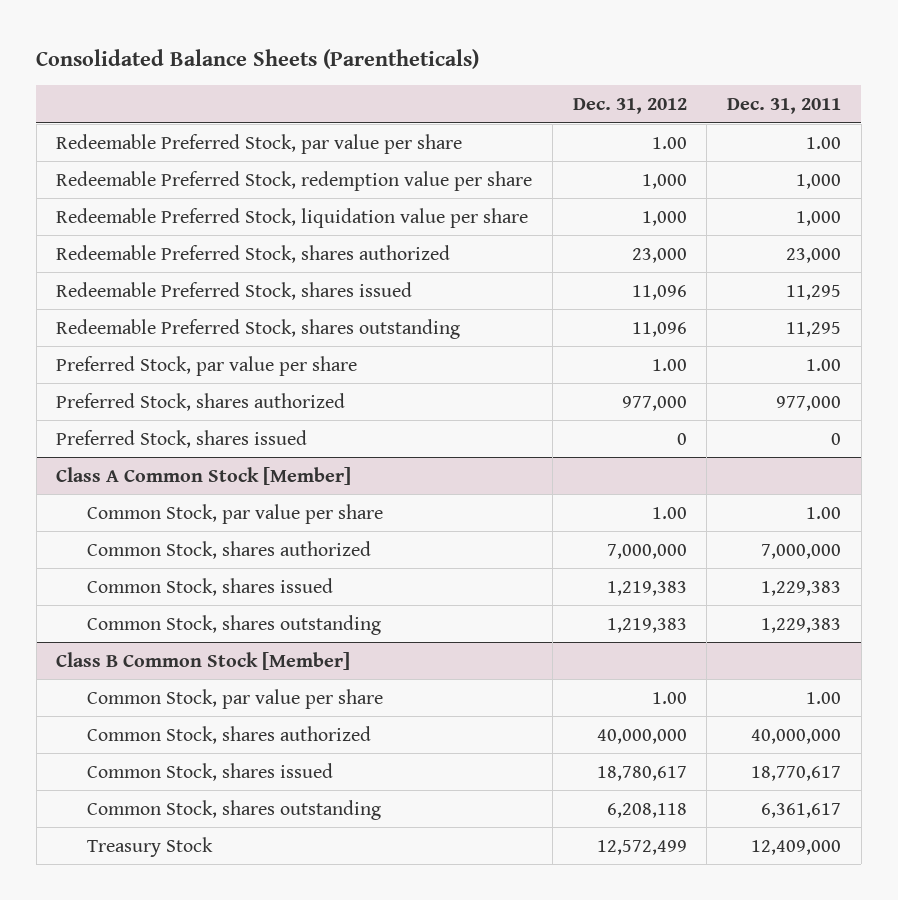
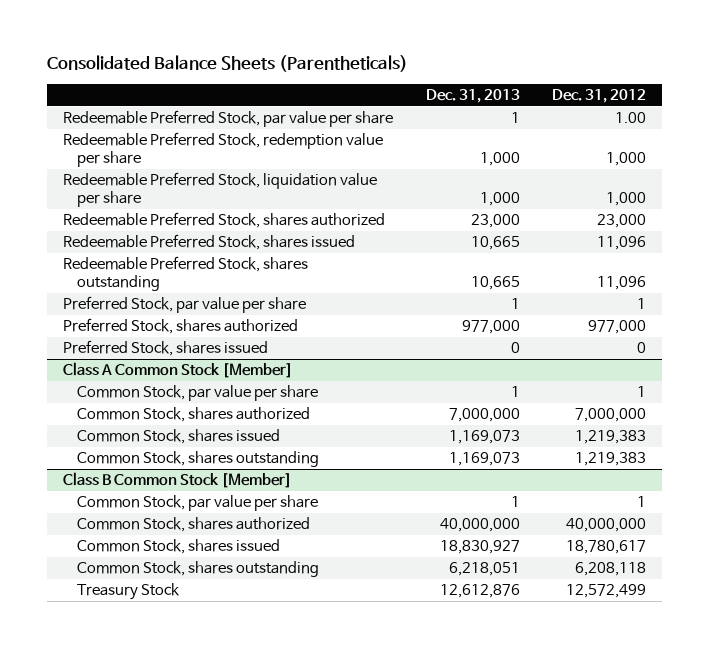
[727,98,842,115] Dec. 31, 2011 -> none
none -> [425,89,520,104] Dec. 31, 2013
[651,358,687,371] 1.00 -> [637,298,647,310] 1
[651,506,687,519] 1.00 -> [637,386,647,398] 1
[651,691,687,704] 1.00 -> [637,496,647,508] 1

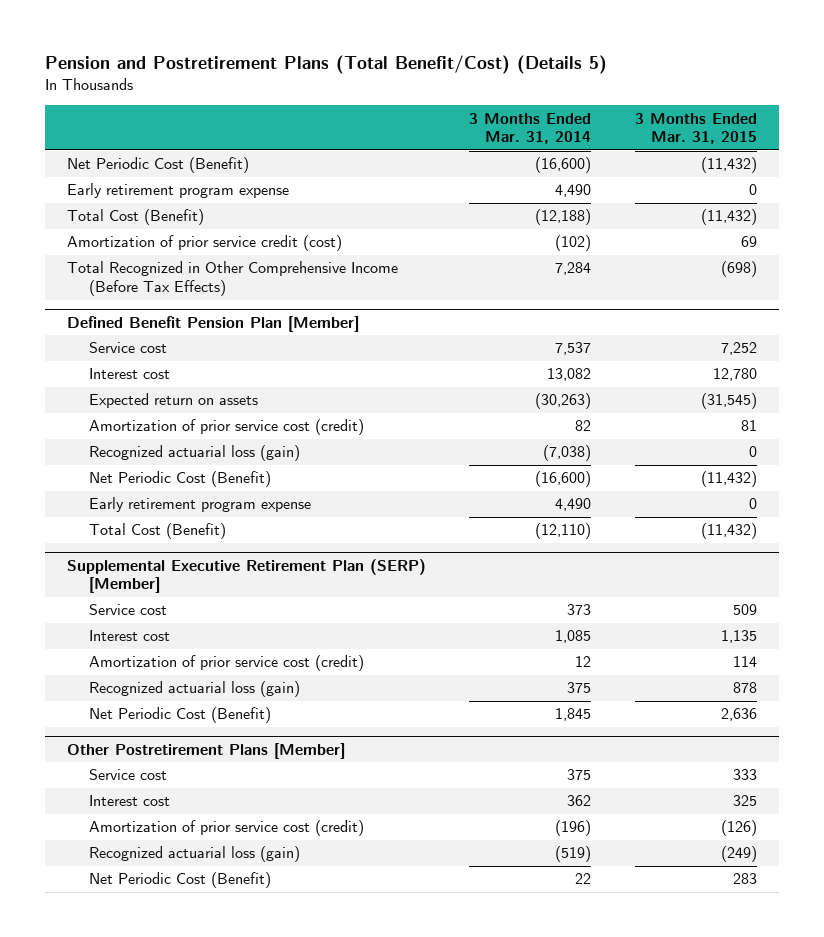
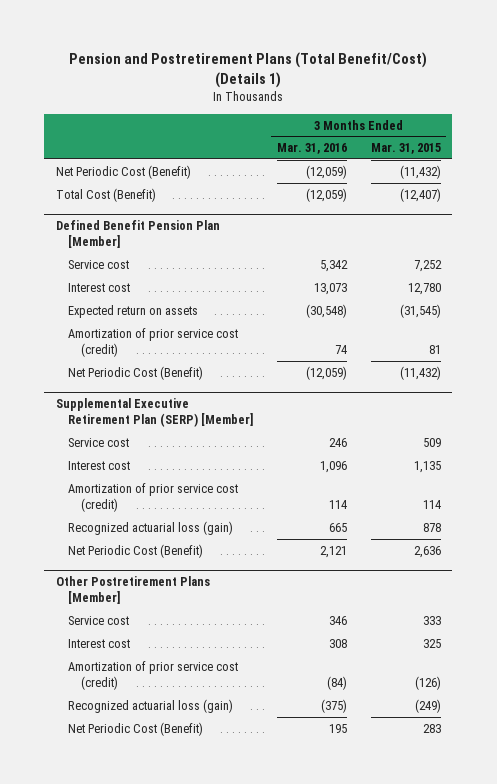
[44,54,607,74] Pension and Postretirement Plans (Total Benefit/Cost) (Details 5) -> [69,52,428,88] Pension and Postretirement Plans (Total Benefit/Cost) (Details 1)
[469,112,592,145] 3 Months Ended Mar. 31, 2014 -> none
none -> [277,143,348,155] Mar. 31, 2016
[66,183,289,199] Early retirement program expense -> none
[66,235,342,252] Amortization of prior service credit (cost) -> none
[66,261,398,297] Total Recognized in Other Comprehensive Income (Before Tax Effects) -> none
[701,209,758,226] (11,432) -> [399,187,441,202] (12,407)
[88,445,300,462] Recognized actuarial loss (gain) -> none
[88,497,311,513] Early retirement program expense -> none
[88,523,226,540] Total Cost (Benefit) -> none

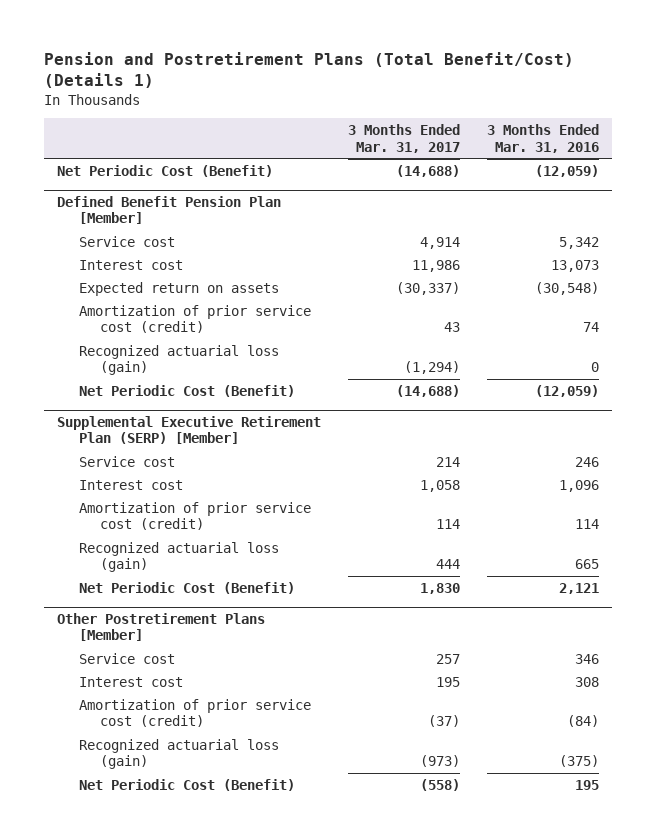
[370,143,441,155] Mar. 31, 2015 -> none
none -> [348,124,461,153] 3 Months Ended Mar. 31, 2017
[56,187,157,202] Total Cost (Benefit) -> none
none -> [78,344,279,376] Recognized actuarial loss (gain)

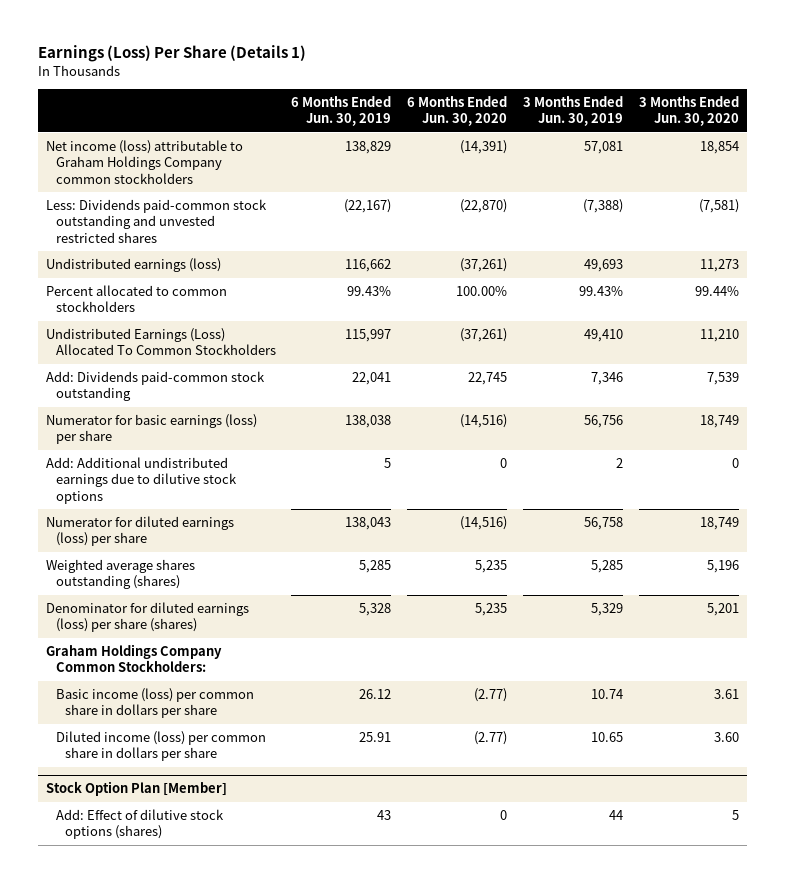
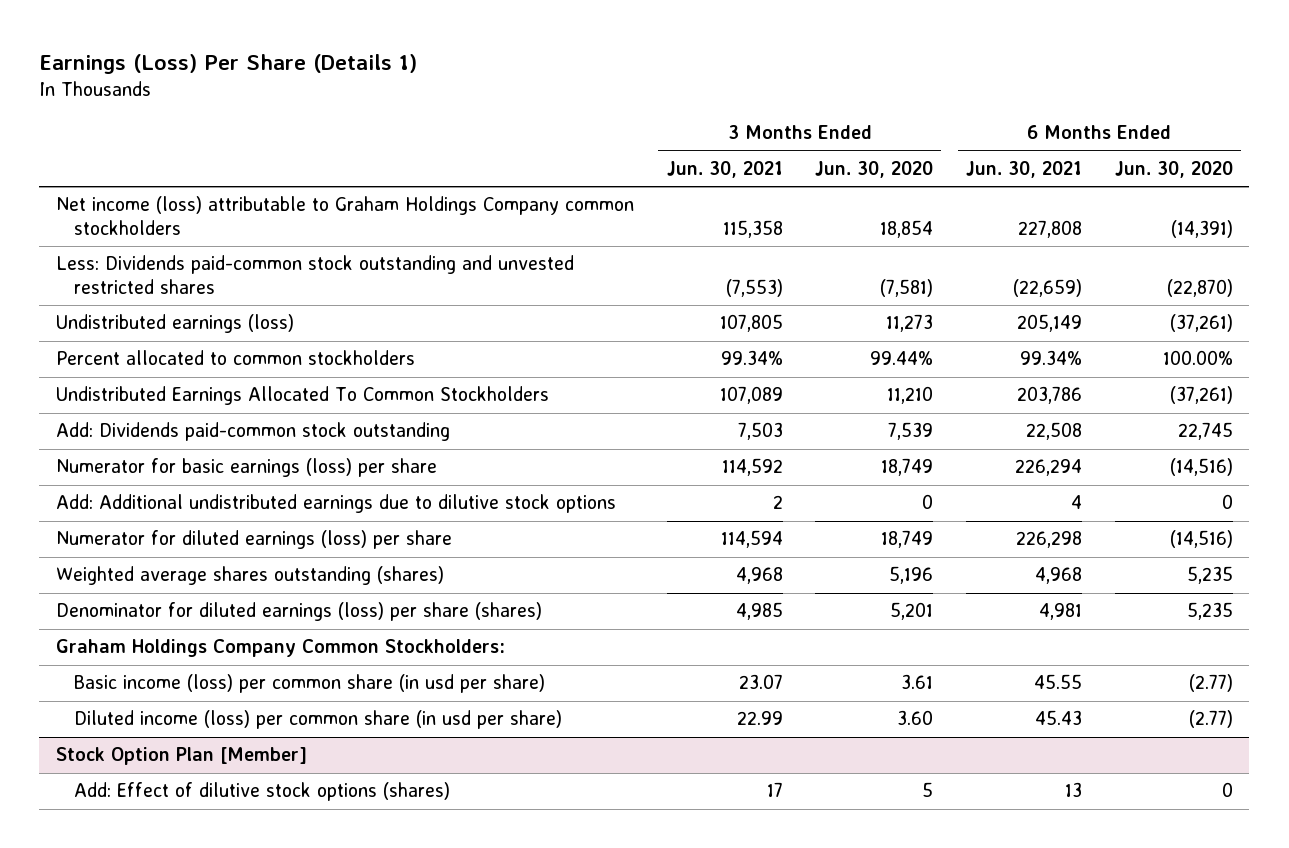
[291,95,392,127] 6 Months Ended Jun. 30, 2019 -> none
[523,95,624,127] 3 Months Ended Jun. 30, 2019 -> none
none -> [666,160,783,178] Jun. 30, 2021
none -> [966,160,1083,178] Jun. 30, 2021
[45,328,276,356] Undistributed Earnings (Loss) Allocated To Common Stockholders -> [55,386,549,406] Undistributed Earnings Allocated To Common Stockholders
[55,688,254,719] Basic income (loss) per common share in dollars per share -> [73,674,545,694] Basic income (loss) per common share (in usd per share)
[55,731,266,762] Diluted income (loss) per common share in dollars per share -> [73,710,562,730] Diluted income (loss) per common share (in usd per share)

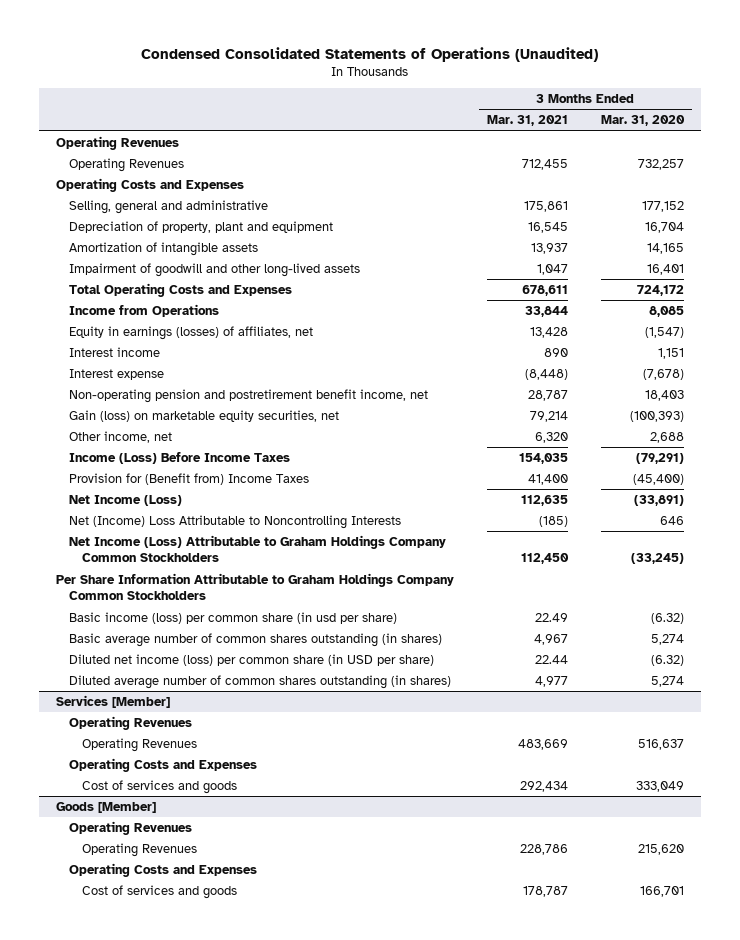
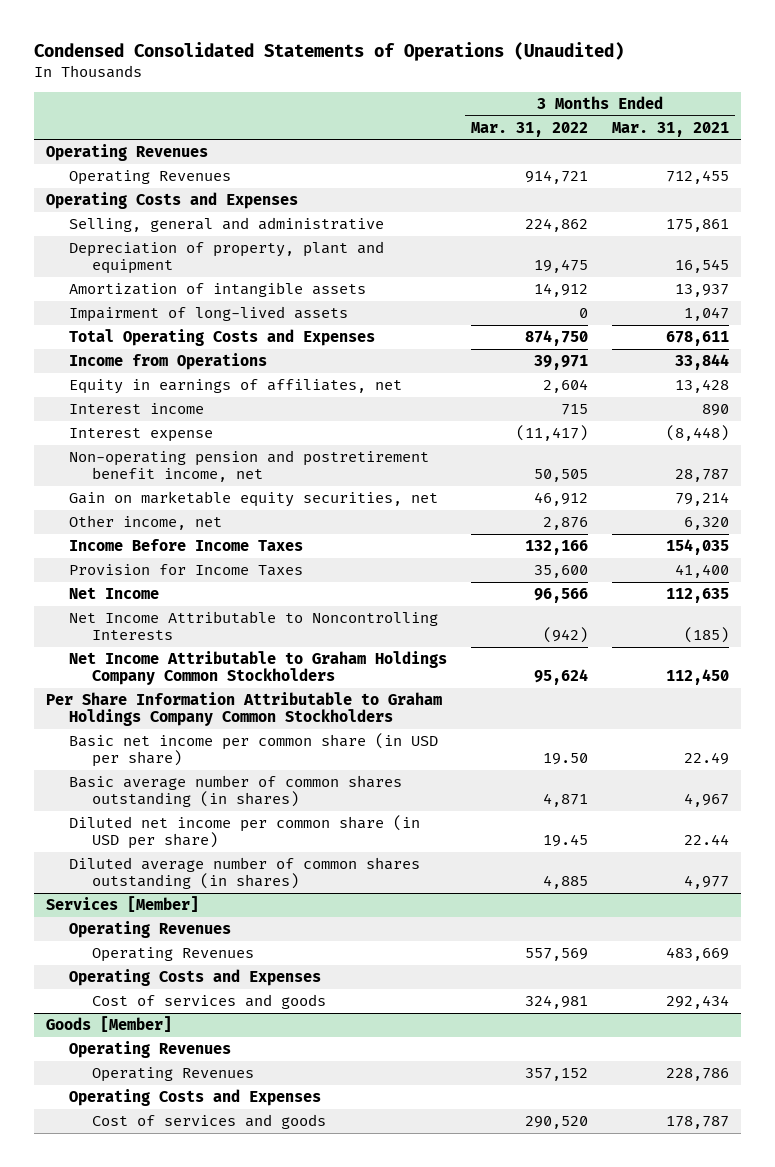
[600,115,685,127] Mar. 31, 2020 -> none
none -> [471,121,589,137] Mar. 31, 2022
[68,262,360,277] Impairment of goodwill and other long-lived assets -> [68,306,348,323] Impairment of long-lived assets
[68,325,313,340] Equity in earnings (losses) of affiliates, net -> [68,379,402,395] Equity in earnings of affiliates, net
[68,409,339,422] Gain (loss) on marketable equity securities, net -> [68,491,438,508] Gain on marketable equity securities, net
[68,451,290,464] Income (Loss) Before Income Taxes -> [68,539,303,552] Income Before Income Taxes
[68,472,309,485] Provision for (Benefit from) Income Taxes -> [68,564,303,577] Provision for Income Taxes
[68,494,182,506] Net Income (Loss) -> [68,587,159,600] Net Income
[68,514,401,529] Net (Income) Loss Attributable to Noncontrolling Interests -> [68,611,438,641] Net Income Attributable to Noncontrolling Interests
[68,534,446,563] Net Income (Loss) Attributable to Graham Holdings Company Common Stockholders -> [68,651,447,686] Net Income Attributable to Graham Holdings Company Common Stockholders
[68,611,397,624] Basic income (loss) per common share (in usd per share) -> [68,733,438,768] Basic net income per common share (in USD per share)
[68,653,434,666] Diluted net income (loss) per common share (in USD per share) -> [68,815,420,850] Diluted net income per common share (in USD per share)

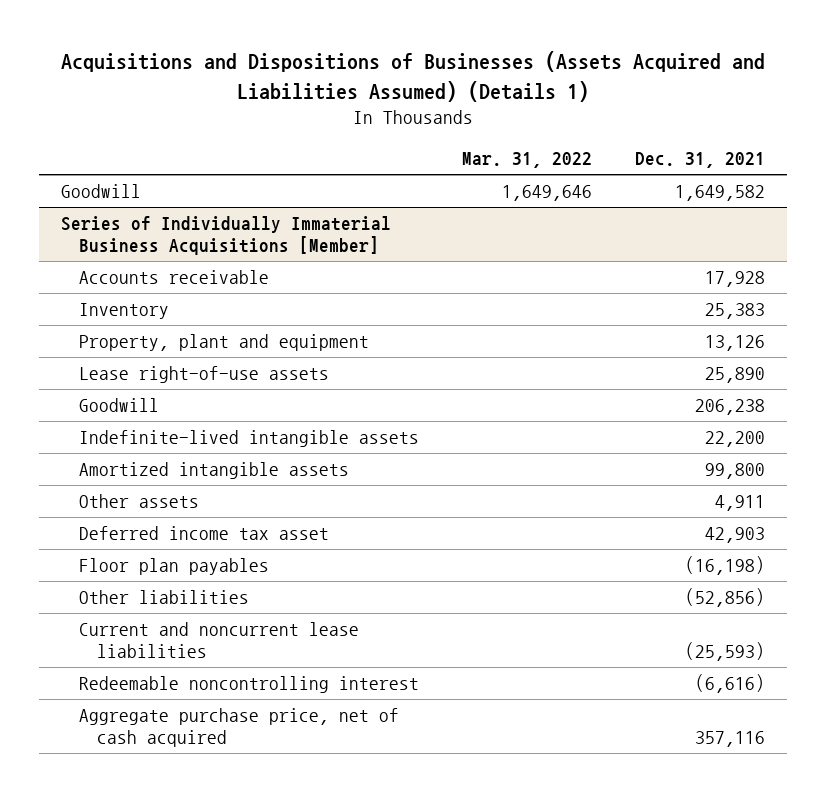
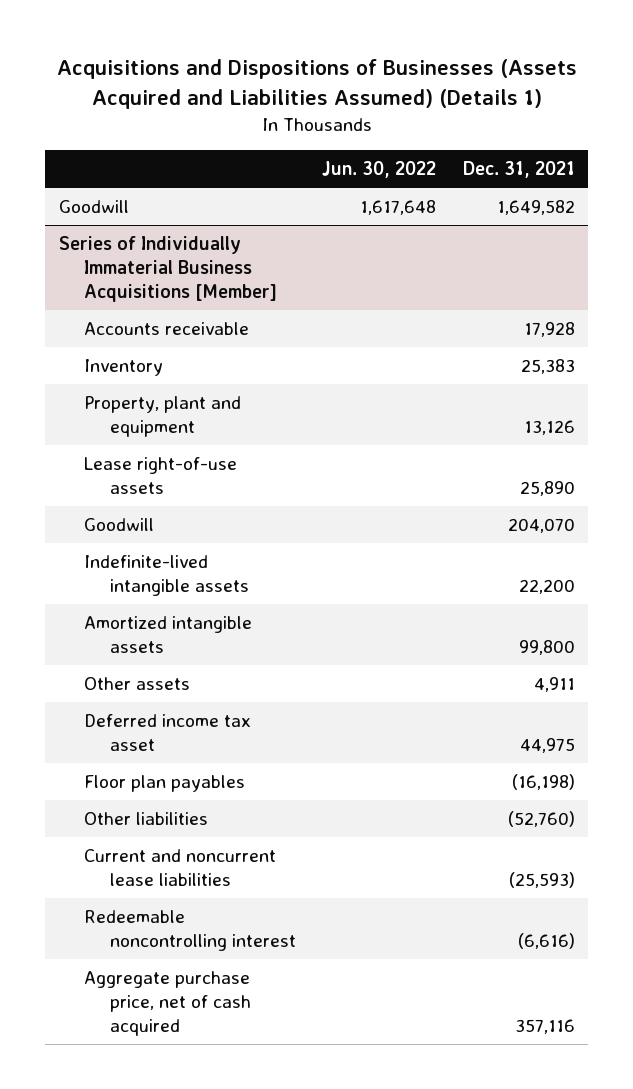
[462,152,593,169] Mar. 31, 2022 -> none
none -> [322,161,437,179] Jun. 30, 2022
[695,399,766,416] 206,238 -> [507,517,575,533] 204,070
[705,527,766,544] 42,903 -> [519,738,575,754] 44,975
[685,588,766,608] (52,856) -> [507,810,575,827] (52,760)

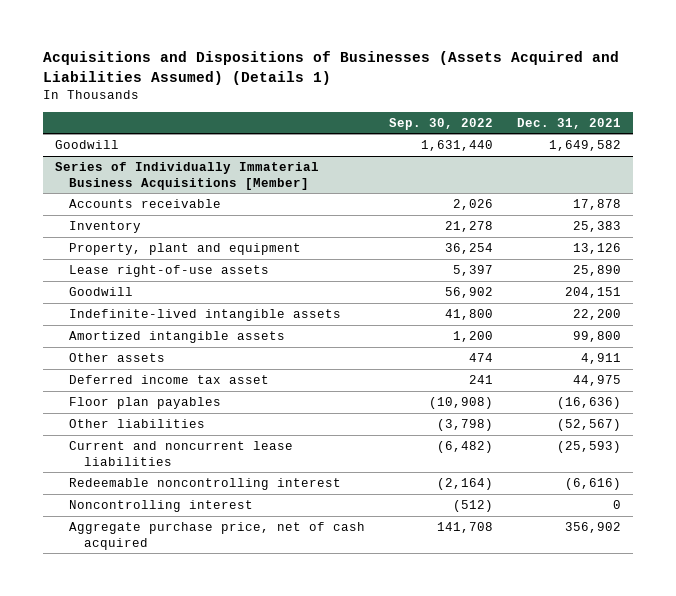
[322,161,437,179] Jun. 30, 2022 -> none
none -> [389,117,494,130] Sep. 30, 2022
[523,321,575,337] 17,928 -> [572,198,621,210] 17,878
[507,517,575,533] 204,070 -> [564,286,621,298] 204,151
[511,773,575,790] (16,198) -> [556,396,621,409] (16,636)
[507,810,575,827] (52,760) -> [556,418,621,431] (52,567)
none -> [69,499,254,512] Noncontrolling interest
[514,1019,575,1035] 357,116 -> [564,521,621,533] 356,902

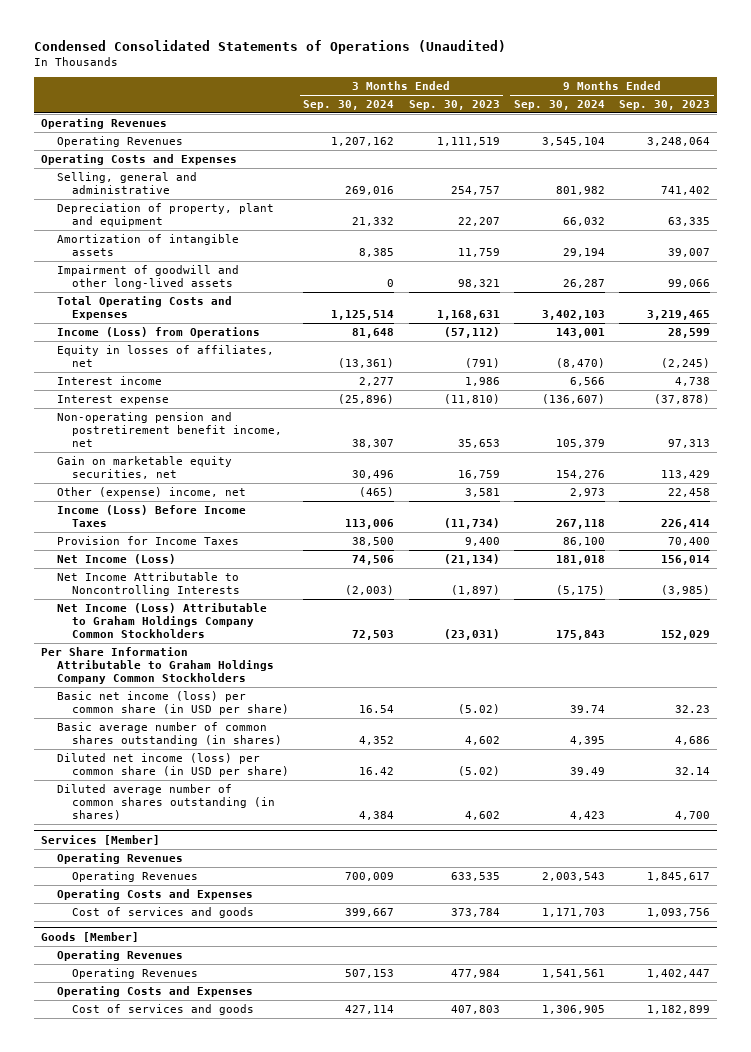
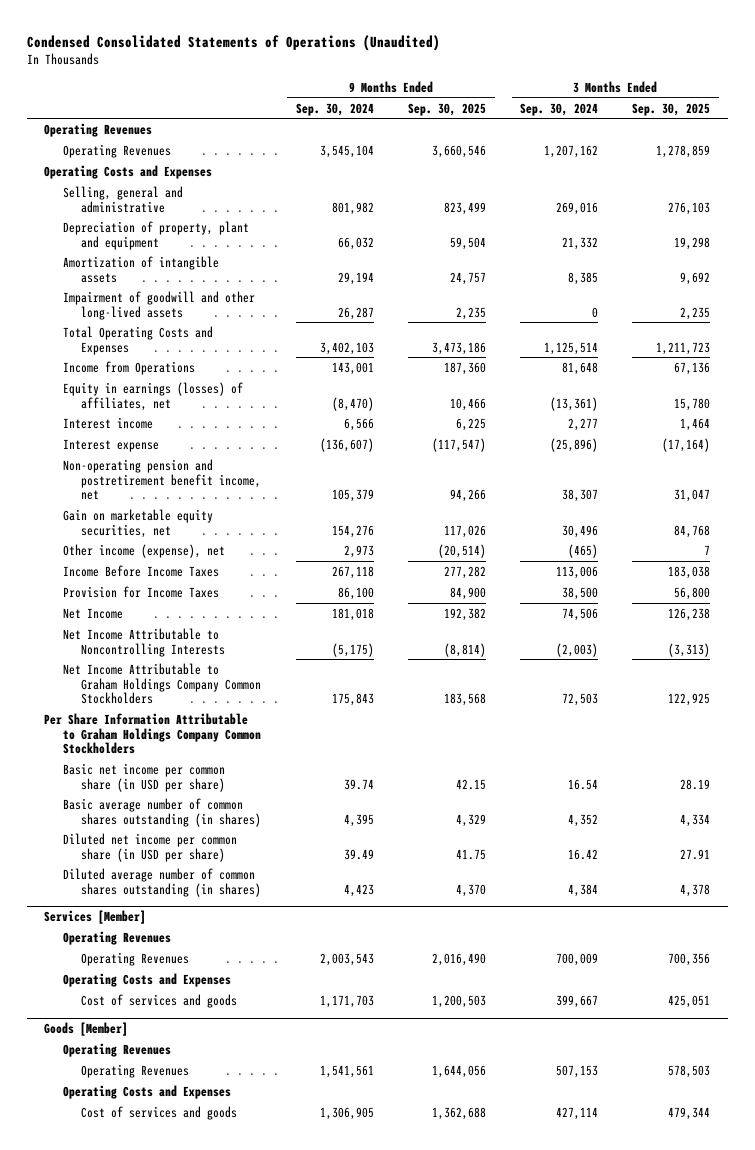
[408,100,500,111] Sep. 30, 2023 -> none
[619,100,711,111] Sep. 30, 2023 -> none
none -> [407,102,486,116] Sep. 30, 2025
none -> [632,102,711,116] Sep. 30, 2025
[56,327,260,339] Income (Loss) from Operations -> [62,360,195,375] Income from Operations
[56,345,274,368] Equity in losses of affiliates, net -> [62,381,243,411] Equity in earnings (losses) of affiliates, net
[56,487,246,499] Other (expense) income, net -> [62,543,225,558] Other income (expense), net
[56,505,246,528] Income (Loss) Before Income Taxes -> [62,564,219,577] Income Before Income Taxes
[56,554,176,565] Net Income (Loss) -> [62,607,123,619] Net Income
[56,603,267,639] Net Income (Loss) Attributable to Graham Holdings Company Common Stockholders -> [62,662,262,705] Net Income Attributable to Graham Holdings Company Common Stockholders
[56,691,290,716] Basic net income (loss) per common share (in USD per share) -> [62,762,226,792] Basic net income per common share (in USD per share)
[56,753,290,778] Diluted net income (loss) per common share (in USD per share) -> [62,832,237,862] Diluted net income per common share (in USD per share)

